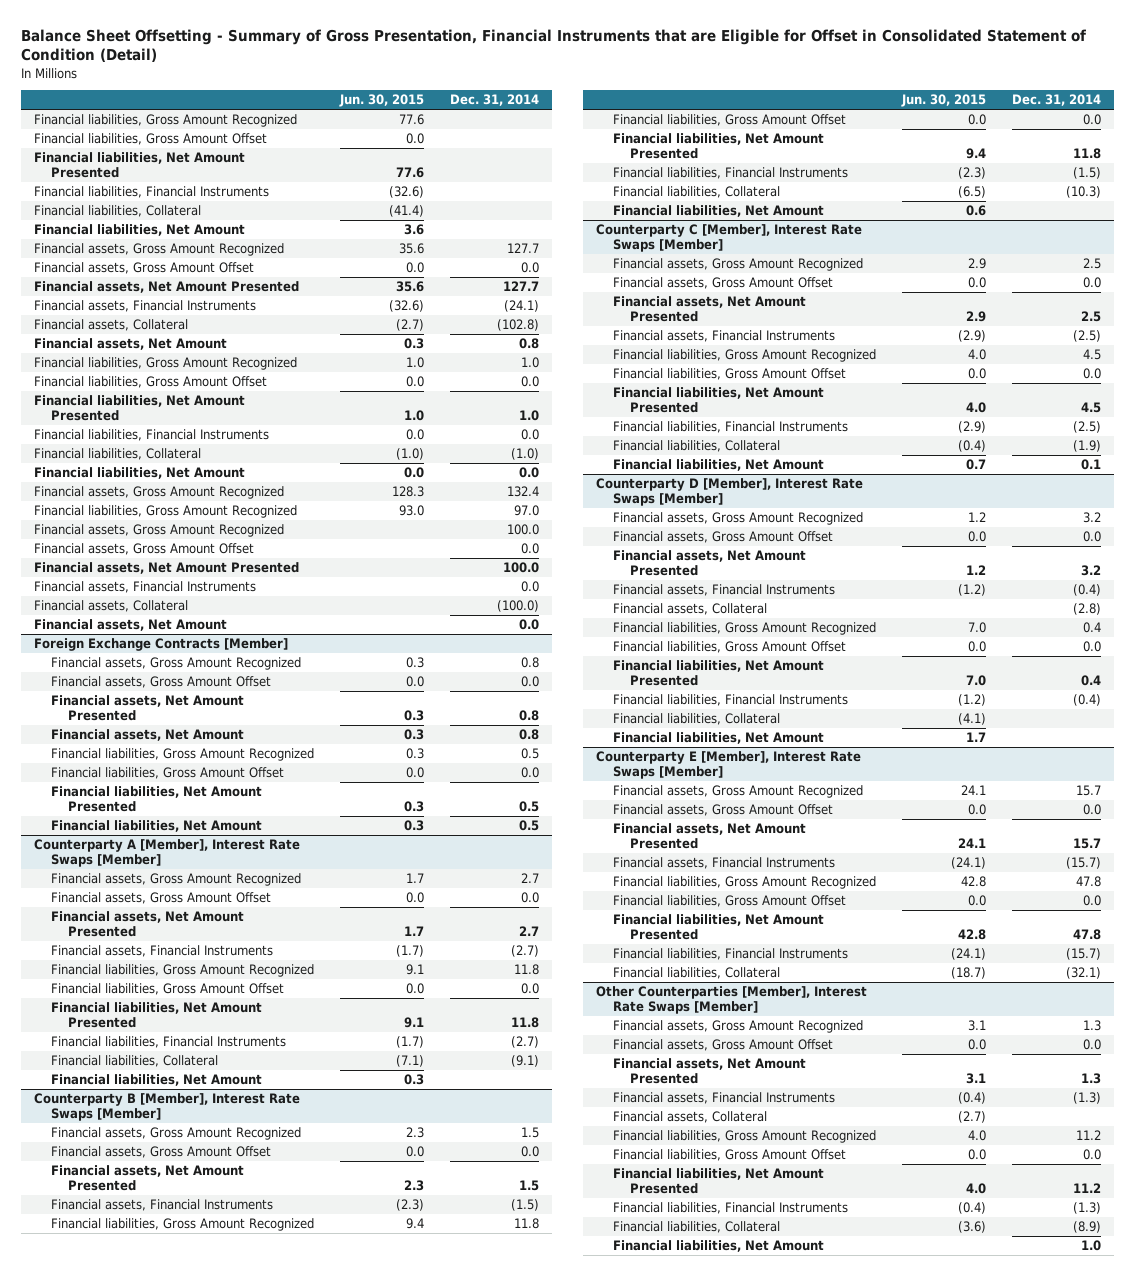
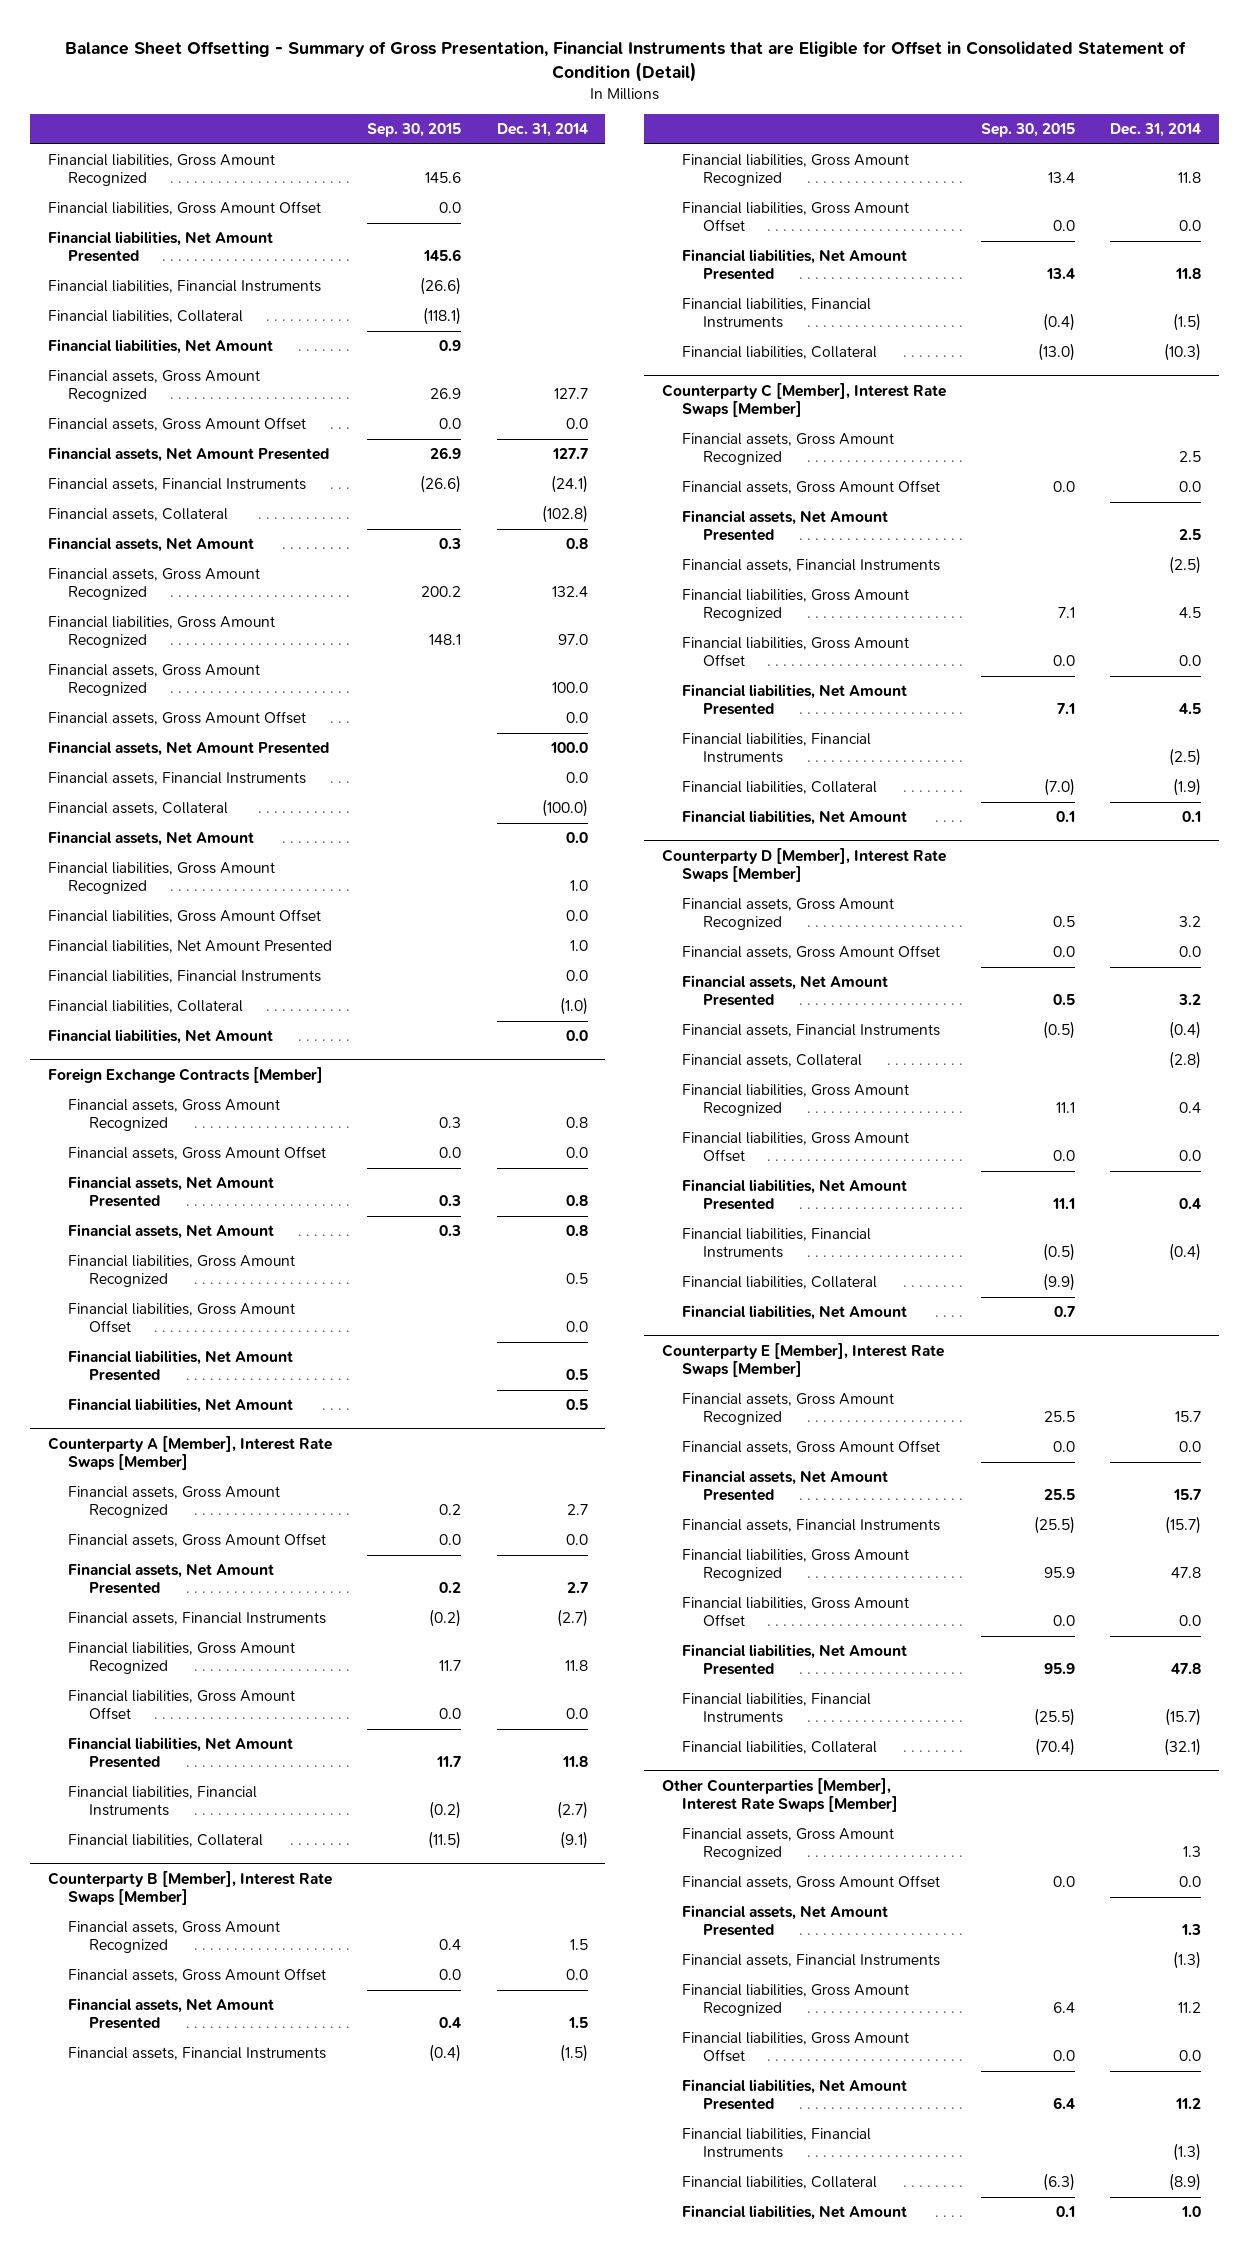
[338,94,424,108] Jun. 30, 2015 -> none
none -> [367,123,462,138] Sep. 30, 2015
[33,357,297,371] Financial liabilities, Gross Amount Recognized -> [47,862,275,894] Financial liabilities, Gross Amount Recognized
[33,376,267,389] Financial liabilities, Gross Amount Offset -> [47,909,321,924] Financial liabilities, Gross Amount Offset
[33,395,245,422] Financial liabilities, Net Amount Presented -> [47,940,332,954] Financial liabilities, Net Amount Presented
[33,429,269,442] Financial liabilities, Financial Instruments -> [47,970,321,984] Financial liabilities, Financial Instruments
[33,448,201,461] Financial liabilities, Collateral -> [47,1000,243,1014] Financial liabilities, Collateral
[33,467,245,480] Financial liabilities, Net Amount -> [47,1029,273,1045] Financial liabilities, Net Amount
[51,1074,263,1087] Financial liabilities, Net Amount -> none
[613,205,825,218] Financial liabilities, Net Amount -> none
[613,1111,768,1124] Financial assets, Collateral -> none

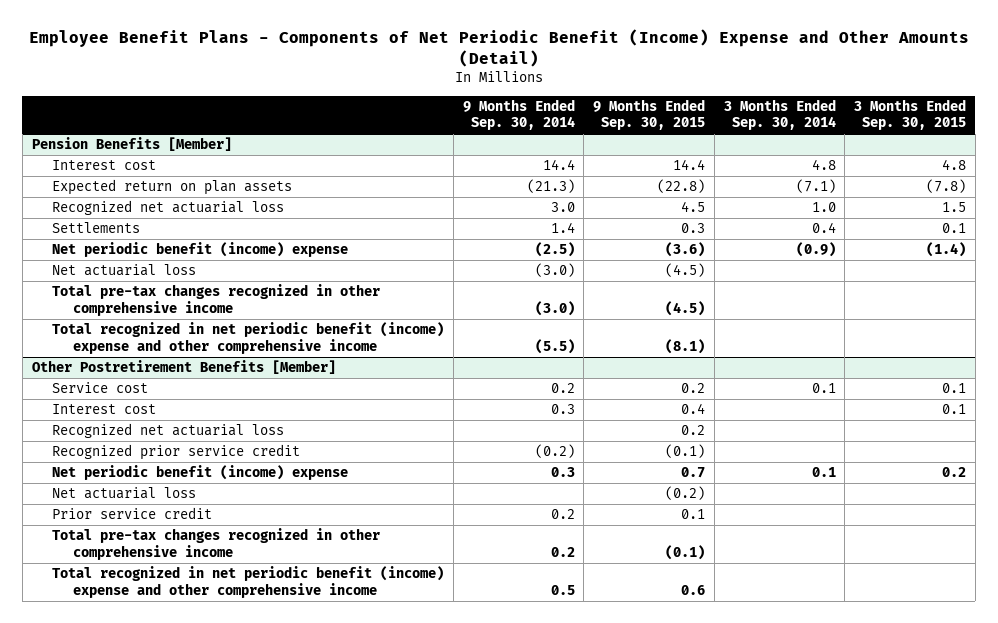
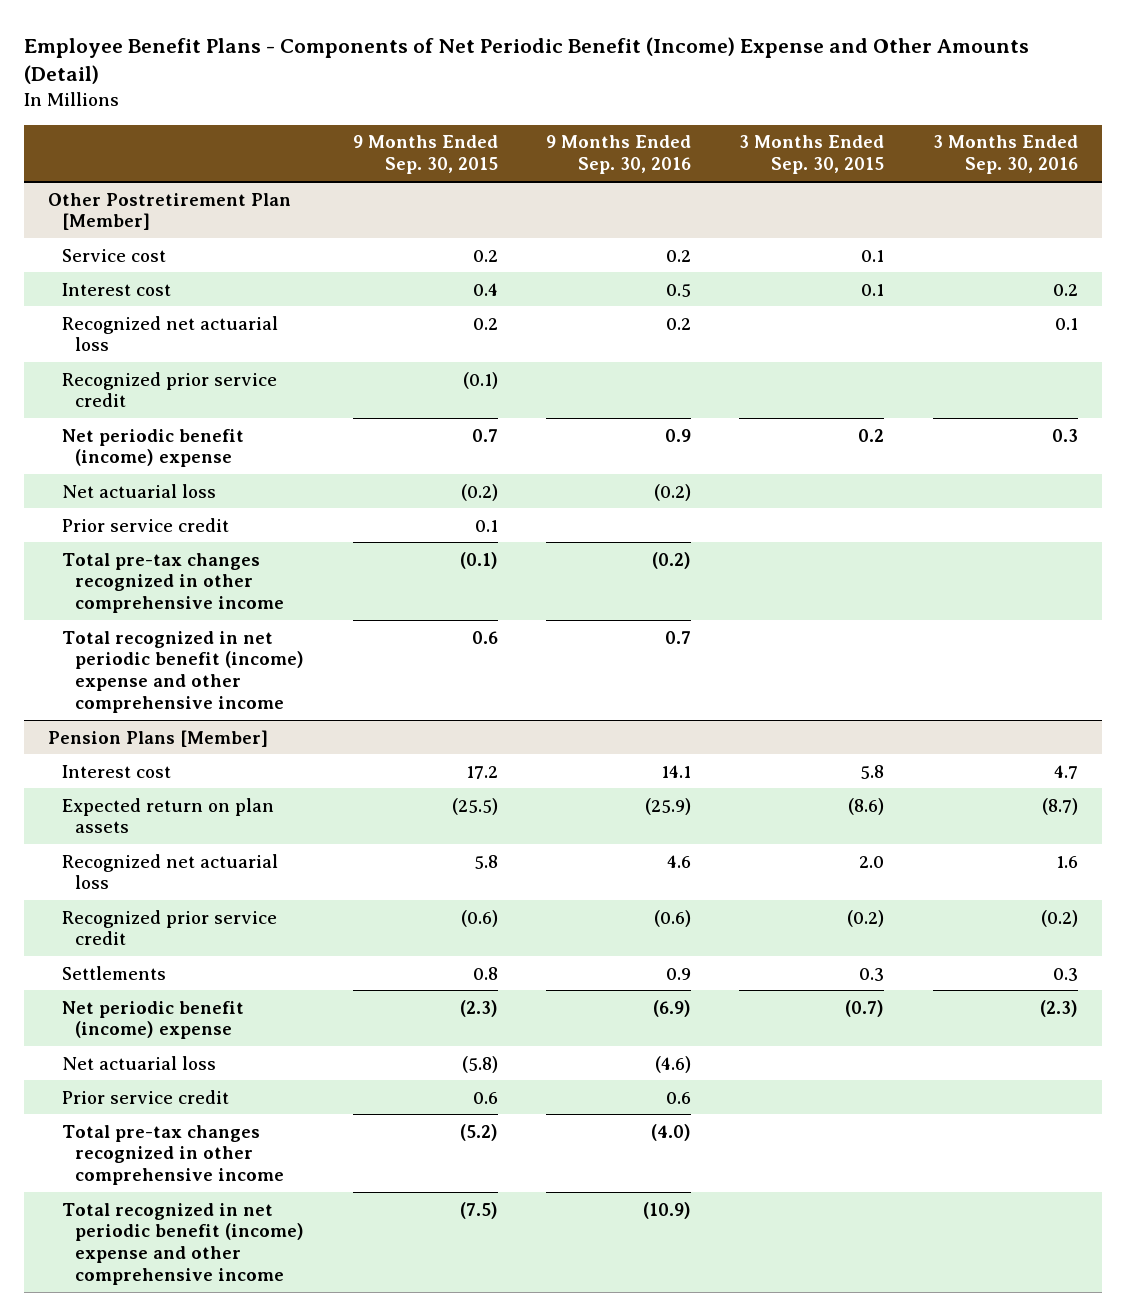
[462,98,575,131] 9 Months Ended Sep. 30, 2014 -> none
[723,98,836,131] 3 Months Ended Sep. 30, 2014 -> none
none -> [546,135,692,175] 9 Months Ended Sep. 30, 2016
none -> [932,135,1078,175] 3 Months Ended Sep. 30, 2016
[31,137,232,152] Pension Benefits [Member] -> none
[52,160,157,171] Interest cost -> none
[52,179,293,196] Expected return on plan assets -> none
[52,200,285,216] Recognized net actuarial loss -> none
[52,222,141,234] Settlements -> none
[52,242,349,258] Net periodic benefit (income) expense -> none
[52,264,197,277] Net actuarial loss -> none
[52,284,381,316] Total pre-tax changes recognized in other comprehensive income -> none
[52,322,445,354] Total recognized in net periodic benefit (income) expense and other comprehensive income -> none
[31,360,336,375] Other Postretirement Benefits [Member] -> [48,192,292,231] Other Postretirement Plan [Member]
none -> [48,729,269,747] Pension Plans [Member]
none -> [61,764,171,778] Interest cost
none -> [61,797,274,834] Expected return on plan assets
none -> [61,853,278,890] Recognized net actuarial loss
none -> [61,909,277,946] Recognized prior service credit
none -> [61,965,166,980] Settlements
none -> [61,1000,244,1040] Net periodic benefit (income) expense
none -> [61,1055,216,1070] Net actuarial loss
none -> [61,1089,229,1104] Prior service credit
none -> [61,1124,285,1186] Total pre-tax changes recognized in other comprehensive income
none -> [61,1202,305,1286] Total recognized in net periodic benefit (income) expense and other comprehensive income

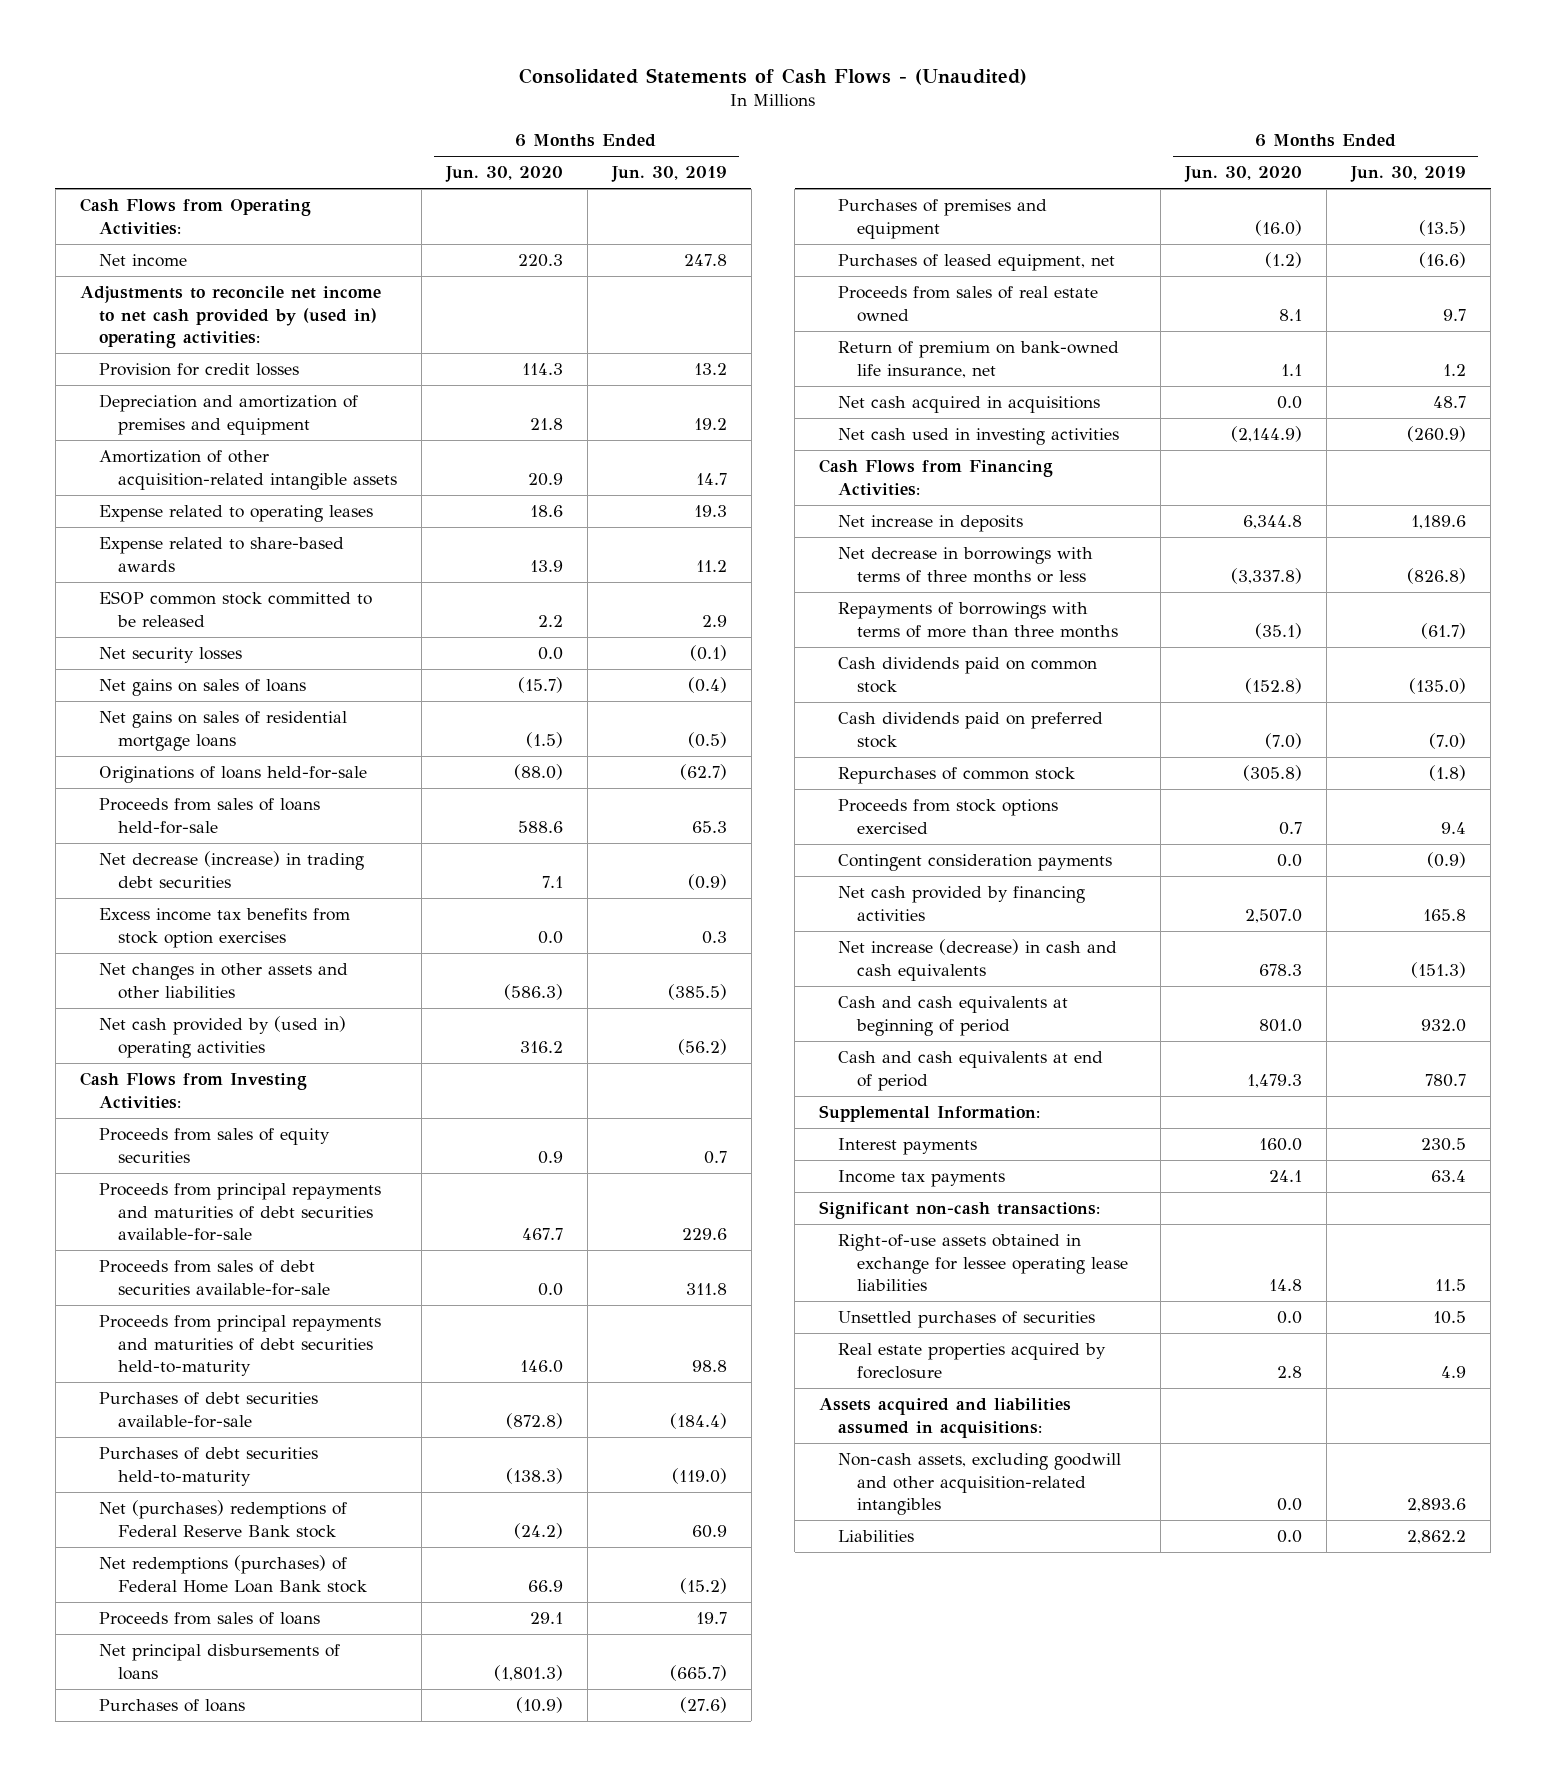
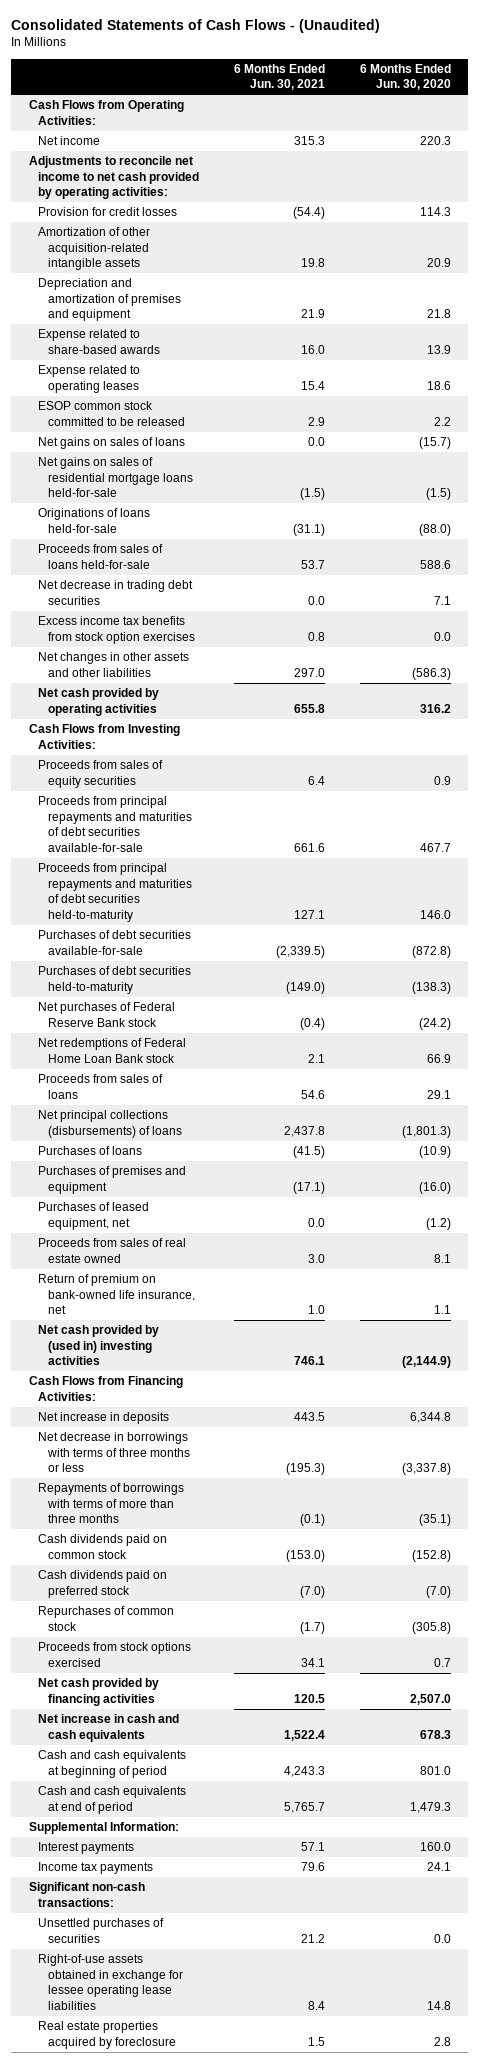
[610,166,727,183] Jun. 30, 2019 -> none
none -> [234,63,326,91] 6 Months Ended Jun. 30, 2021
[79,286,381,349] Adjustments to reconcile net income to net cash provided by (used in) operating activities: -> [28,156,200,200] Adjustments to reconcile net income to net cash provided by operating activities:
[98,394,358,435] Depreciation and amortization of premises and equipment -> [38,278,181,322] Depreciation and amortization of premises and equipment
[98,505,373,523] Expense related to operating leases -> [38,365,141,393] Expense related to operating leases
[98,647,242,664] Net security losses -> none
[98,711,347,751] Net gains on sales of residential mortgage loans -> [38,457,193,498] Net gains on sales of residential mortgage loans held-for-sale
[98,851,364,888] Net decrease (increase) in trading debt securities -> [38,580,194,605] Net decrease in trading debt securities
[98,1016,346,1058] Net cash provided by (used in) operating activities -> [38,688,160,716] Net cash provided by operating activities
[98,1260,331,1296] Proceeds from sales of debt securities available-for-sale -> none
[98,1500,347,1538] Net (purchases) redemptions of Federal Reserve Bank stock -> [38,1002,176,1027] Net purchases of Federal Reserve Bank stock
[98,1555,368,1593] Net redemptions (purchases) of Federal Home Loan Bank stock -> [38,1038,187,1063] Net redemptions of Federal Home Loan Bank stock
[98,1644,340,1680] Net principal disbursements of loans -> [38,1110,182,1138] Net principal collections (disbursements) of loans
[838,396,1101,414] Net cash acquired in acquisitions -> none
[838,428,1120,446] Net cash used in investing activities -> [38,1325,160,1366] Net cash provided by (used in) investing activities
[838,854,1113,872] Contingent consideration payments -> none
[838,939,1118,981] Net increase (decrease) in cash and cash equivalents -> [38,1714,180,1742] Net increase in cash and cash equivalents
[838,1234,1129,1292] Right-of-use assets obtained in exchange for lessee operating lease liabilities -> [38,1954,183,2011] Right-of-use assets obtained in exchange for lessee operating lease liabilities
[819,1398,1072,1438] Assets acquired and liabilities assumed in acquisitions: -> none
[838,1453,1122,1516] Non-cash assets, excluding goodwill and other acquisition-related intangibles -> none
[838,1530,915,1543] Liabilities -> none

